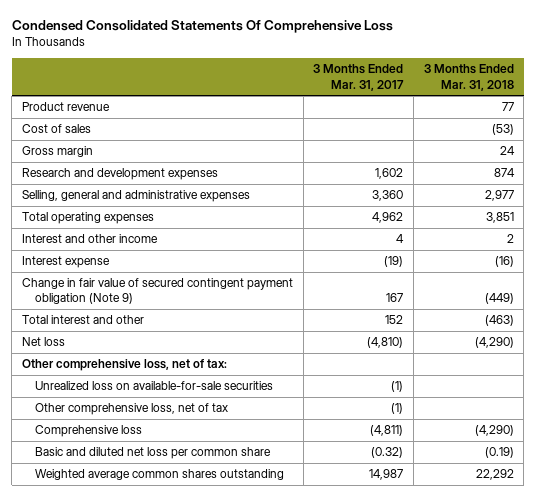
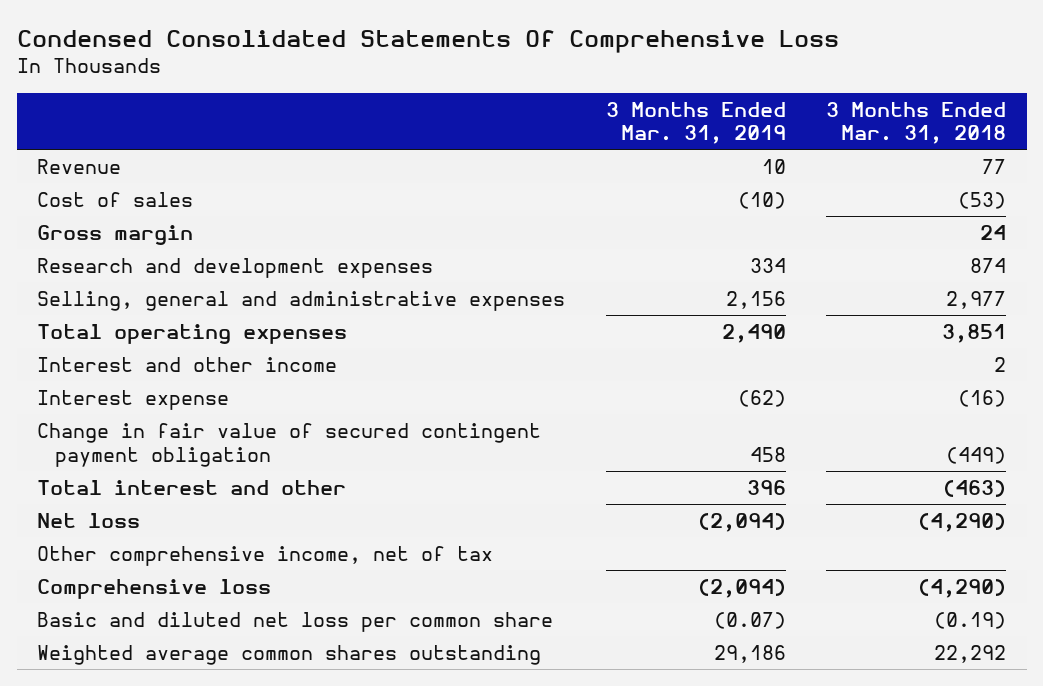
[313,64,405,91] 3 Months Ended Mar. 31, 2017 -> none
none -> [605,101,786,145] 3 Months Ended Mar. 31, 2019
[21,102,110,112] Product revenue -> [36,158,121,174] Revenue
[21,278,293,305] Change in fair value of secured contingent payment obligation (Note 9) -> [36,422,541,467] Change in fair value of secured contingent payment obligation
[21,359,227,372] Other comprehensive loss, net of tax: -> none
[34,381,273,391] Unrealized loss on available-for-sale securities -> none
[34,403,228,416] Other comprehensive loss, net of tax -> [36,545,493,566] Other comprehensive income, net of tax

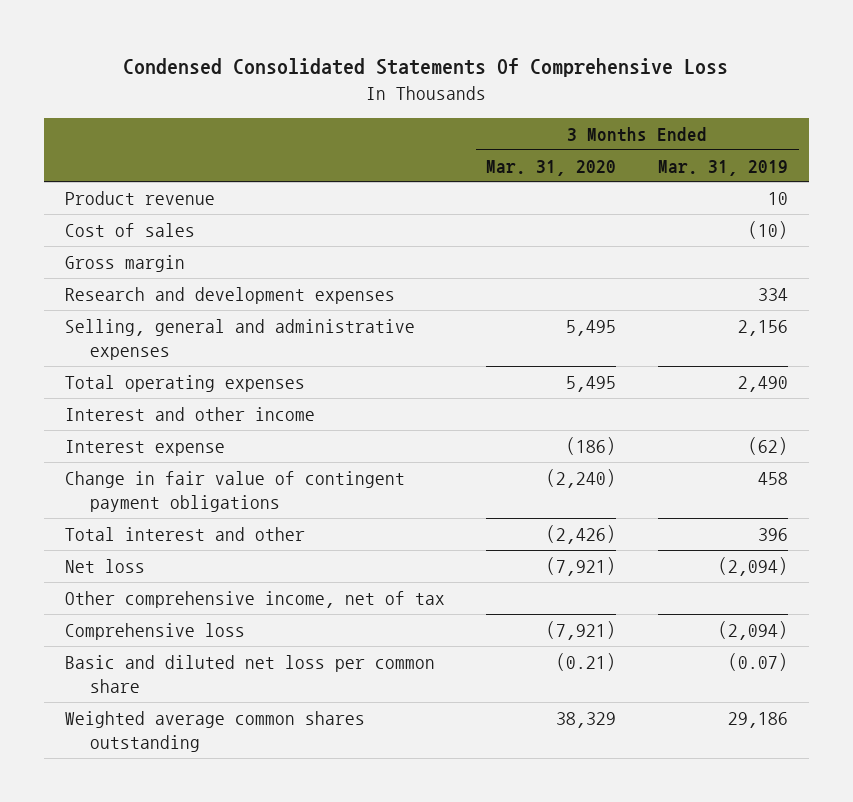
[826,101,1007,145] 3 Months Ended Mar. 31, 2018 -> none
none -> [486,159,617,176] Mar. 31, 2020
[36,158,121,174] Revenue -> [64,190,215,205] Product revenue
[36,422,541,467] Change in fair value of secured contingent payment obligation -> [64,470,405,513] Change in fair value of contingent payment obligations

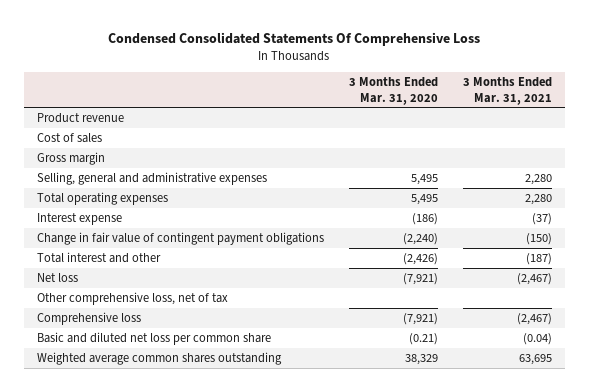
[658,159,789,176] Mar. 31, 2019 -> none
none -> [463,76,553,105] 3 Months Ended Mar. 31, 2021
[64,286,395,304] Research and development expenses -> none
[64,406,315,421] Interest and other income -> none
[64,590,445,608] Other comprehensive income, net of tax -> [36,291,228,305] Other comprehensive loss, net of tax

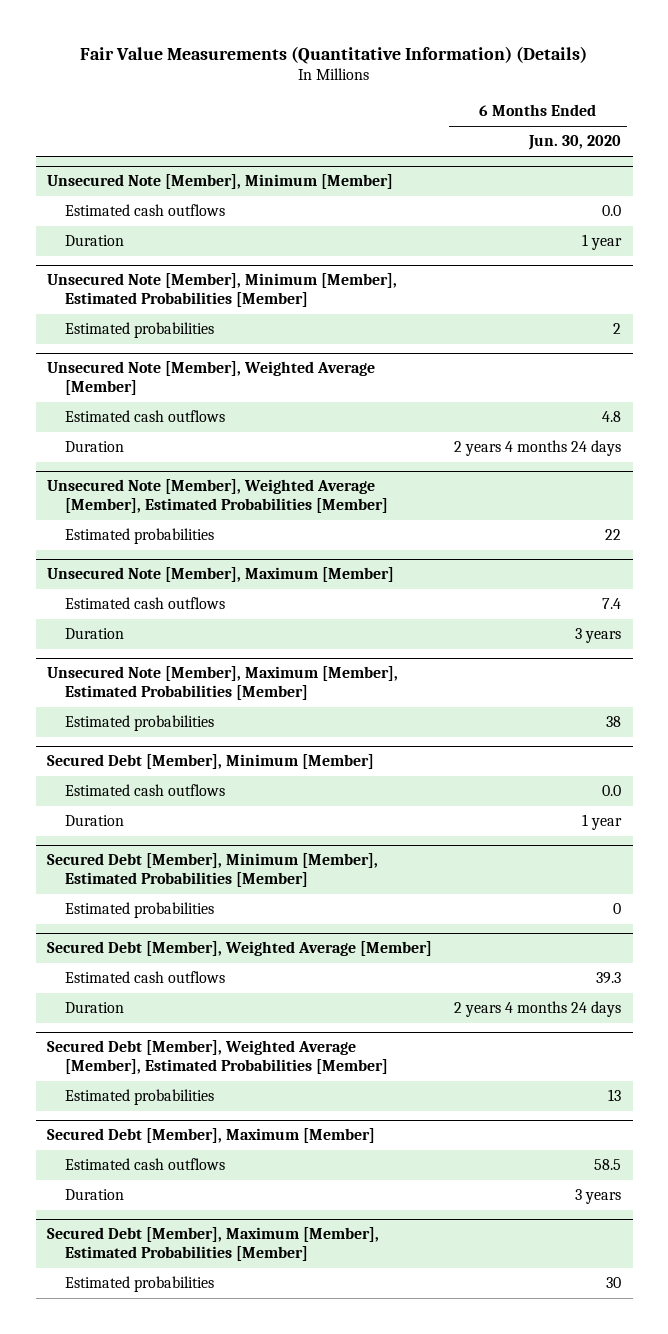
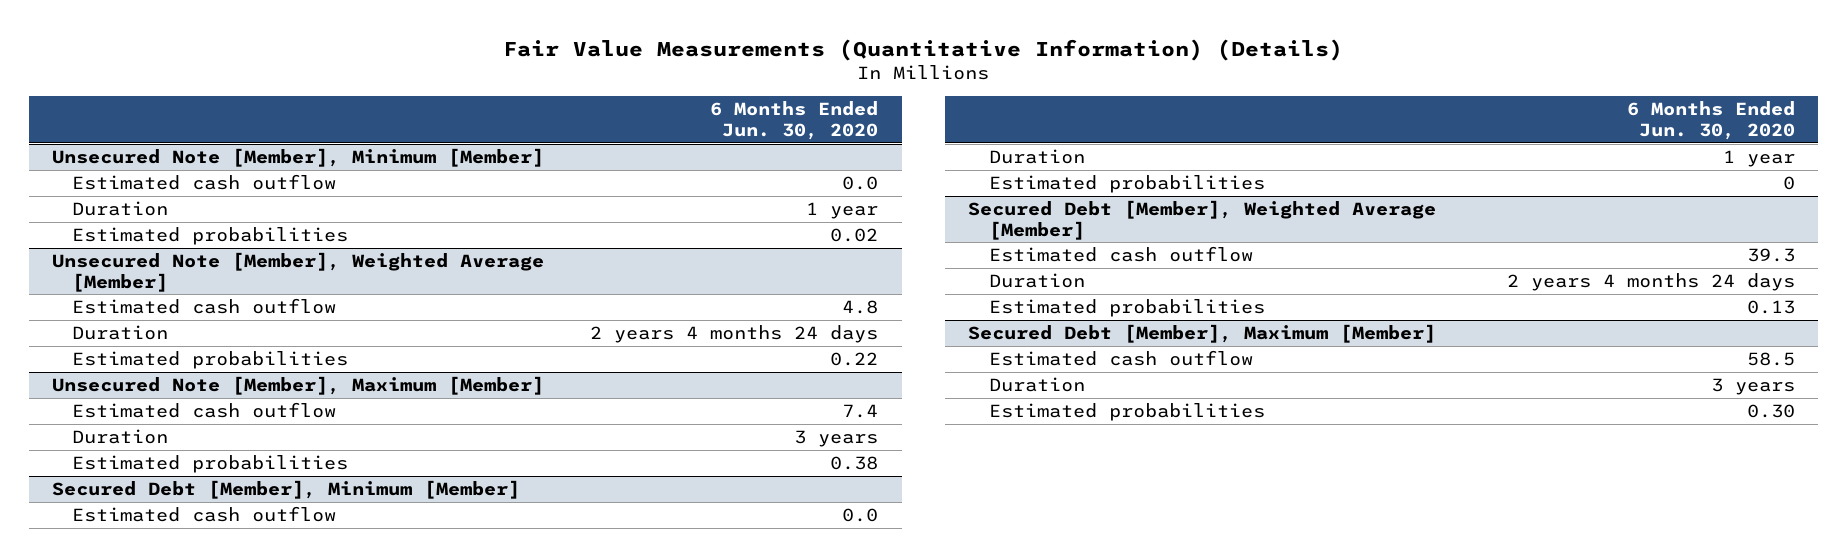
[64,204,225,217] Estimated cash outflows -> [72,173,337,190] Estimated cash outflow
[46,273,397,307] Unsecured Note [Member], Minimum [Member], Estimated Probabilities [Member] -> none
[613,323,622,335] 2 -> [830,227,879,242] 0.02
[64,410,225,423] Estimated cash outflows -> [72,297,337,314] Estimated cash outflow
[46,479,388,513] Unsecured Note [Member], Weighted Average [Member], Estimated Probabilities [Member] -> none
[605,529,622,541] 22 -> [830,351,879,366] 0.22
[64,597,225,610] Estimated cash outflows -> [72,401,337,418] Estimated cash outflow
[46,666,398,700] Unsecured Note [Member], Maximum [Member], Estimated Probabilities [Member] -> none
[606,716,622,728] 38 -> [830,455,879,470] 0.38
[64,784,225,797] Estimated cash outflows -> [72,505,337,522] Estimated cash outflow
[46,853,378,887] Secured Debt [Member], Minimum [Member], Estimated Probabilities [Member] -> none
[64,971,225,984] Estimated cash outflows -> [988,245,1253,262] Estimated cash outflow
[46,1040,388,1074] Secured Debt [Member], Weighted Average [Member], Estimated Probabilities [Member] -> none
[608,1089,622,1102] 13 -> [1746,299,1795,314] 0.13
[64,1158,225,1171] Estimated cash outflows -> [988,349,1253,366] Estimated cash outflow
[46,1227,379,1261] Secured Debt [Member], Maximum [Member], Estimated Probabilities [Member] -> none
[606,1277,622,1289] 30 -> [1746,403,1795,418] 0.30

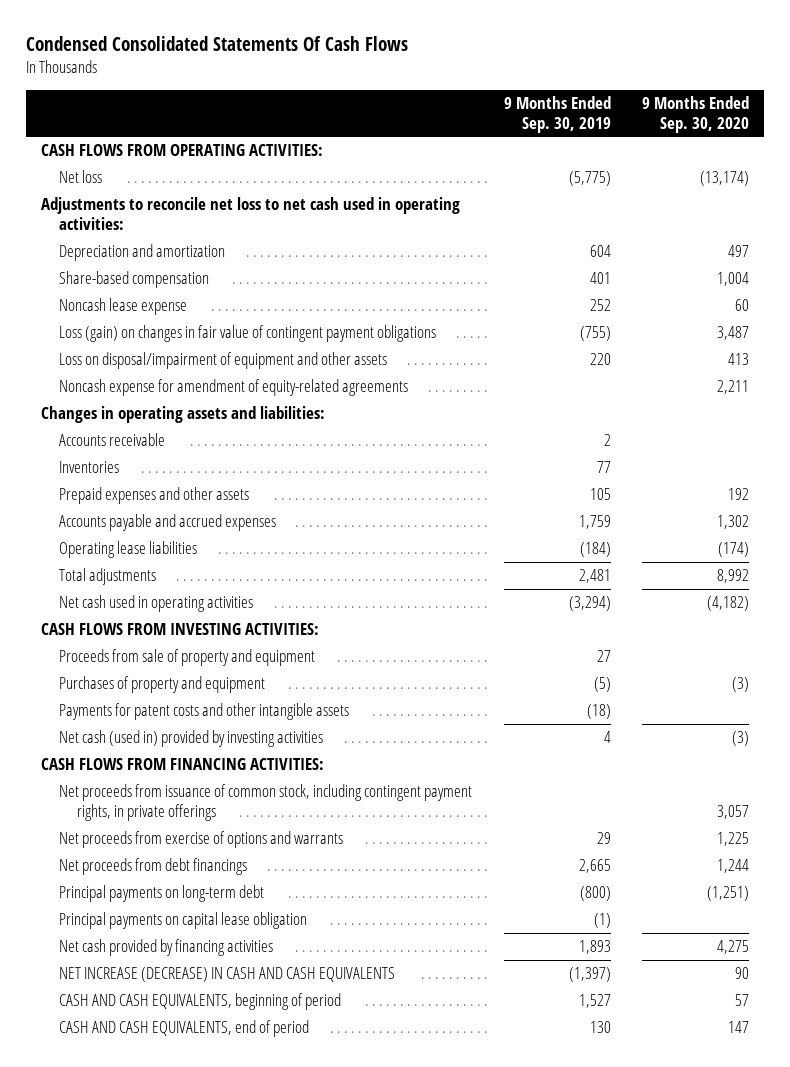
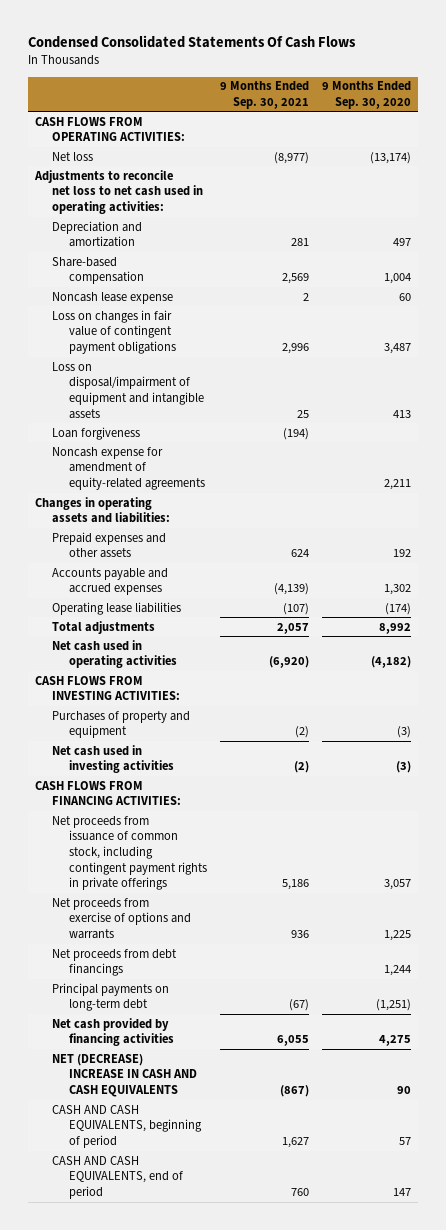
[503,95,611,133] 9 Months Ended Sep. 30, 2019 -> none
none -> [220,81,310,109] 9 Months Ended Sep. 30, 2021
[59,325,437,343] Loss (gain) on changes in fair value of contingent payment obligations -> [51,309,177,355] Loss on changes in fair value of contingent payment obligations
[59,352,388,370] Loss on disposal/impairment of equipment and other assets -> [51,361,205,419] Loss on disposal/impairment of equipment and intangible assets
none -> [51,426,140,440] Loan forgiveness
[59,433,166,447] Accounts receivable -> none
[59,461,120,474] Inventories -> none
[59,649,316,667] Proceeds from sale of property and equipment -> none
[59,703,350,721] Payments for patent costs and other intangible assets -> none
[59,730,324,748] Net cash (used in) provided by investing activities -> [51,744,175,774] Net cash used in investing activities
[59,784,473,822] Net proceeds from issuance of common stock, including contingent payment rights, in private offerings -> [51,815,208,891] Net proceeds from issuance of common stock, including contingent payment rights in private offerings
[59,912,308,930] Principal payments on capital lease obligation -> none
[59,967,396,983] NET INCREASE (DECREASE) IN CASH AND CASH EQUIVALENTS -> [51,1053,198,1098] NET (DECREASE) INCREASE IN CASH AND CASH EQUIVALENTS

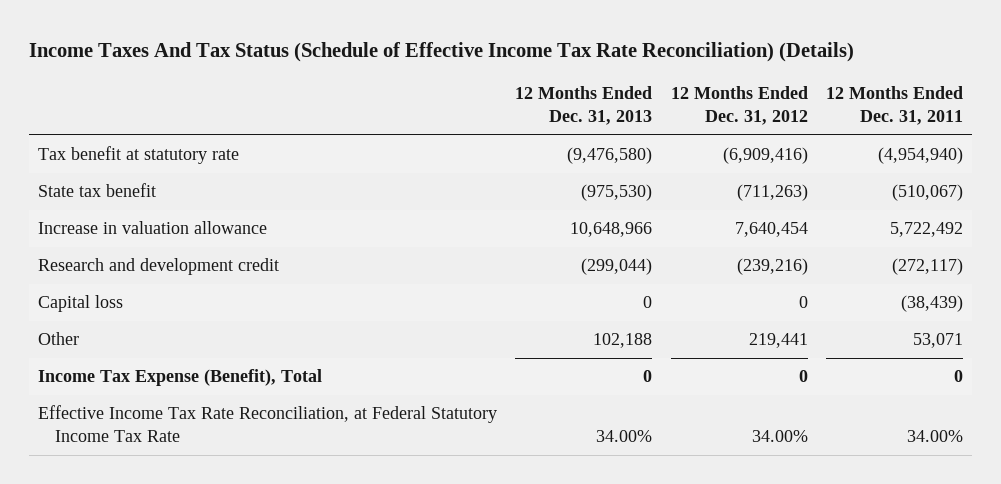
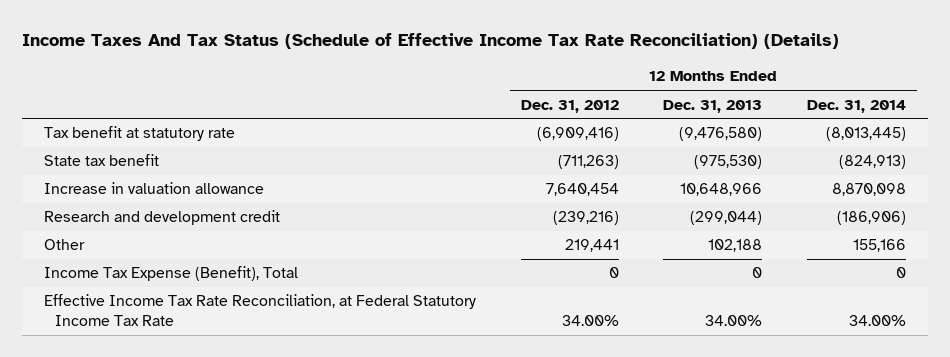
[826,85,964,125] 12 Months Ended Dec. 31, 2011 -> none
none -> [806,99,906,113] Dec. 31, 2014
[38,295,124,313] Capital loss -> none

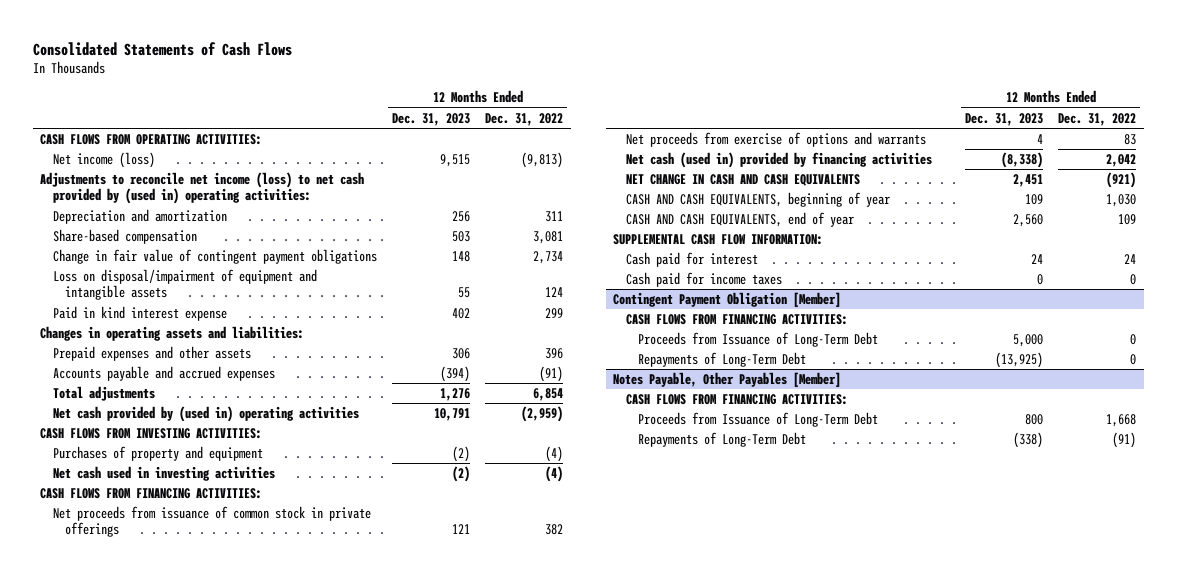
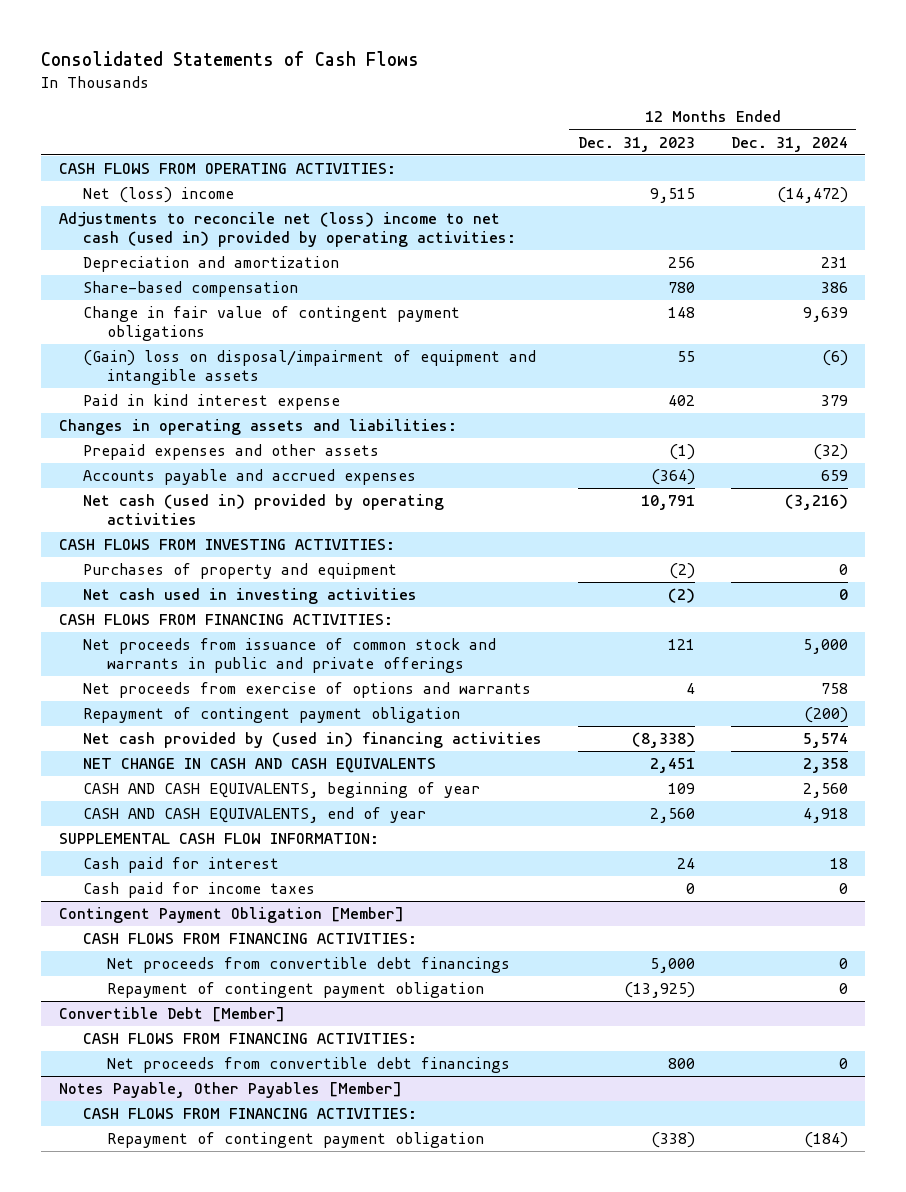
[485,112,564,126] Dec. 31, 2022 -> none
none -> [730,136,848,152] Dec. 31, 2024
[52,152,155,169] Net income (loss) -> [83,187,235,204] Net (loss) income
[40,172,365,205] Adjustments to reconcile net income (loss) to net cash provided by (used in) operating activities: -> [58,212,517,247] Adjustments to reconcile net (loss) income to net cash (used in) provided by operating activities:
[452,231,471,243] 503 -> [667,282,695,294] 780
[52,269,317,301] Loss on disposal/impairment of equipment and intangible assets -> [83,350,537,385] (Gain) loss on disposal/impairment of equipment and intangible assets
[52,386,155,402] Total adjustments -> none
[452,348,471,360] 306 -> [668,444,695,461] (1)
[440,366,471,383] (394) -> [650,469,695,486] (364)
[52,406,359,423] Net cash provided by (used in) operating activities -> [83,494,445,525] Net cash (used in) provided by operating activities
[52,506,371,538] Net proceeds from issuance of common stock in private offerings -> [83,638,497,673] Net proceeds from issuance of common stock and warrants in public and private offerings
none -> [83,707,461,724] Repayment of contingent payment obligation
[625,152,932,169] Net cash (used in) provided by financing activities -> [83,732,543,749] Net cash provided by (used in) financing activities
[638,332,879,348] Proceeds from Issuance of Long-Term Debt -> [107,957,511,974] Net proceeds from convertible debt financings
[638,352,807,368] Repayments of Long-Term Debt -> [107,982,485,999] Repayment of contingent payment obligation
none -> [58,1007,285,1023] Convertible Debt [Member]
none -> [83,1033,418,1045] CASH FLOWS FROM FINANCING ACTIVITIES:
none -> [107,1057,511,1074] Net proceeds from convertible debt financings
[638,412,879,428] Proceeds from Issuance of Long-Term Debt -> none
[638,432,807,448] Repayments of Long-Term Debt -> [107,1132,485,1149] Repayment of contingent payment obligation

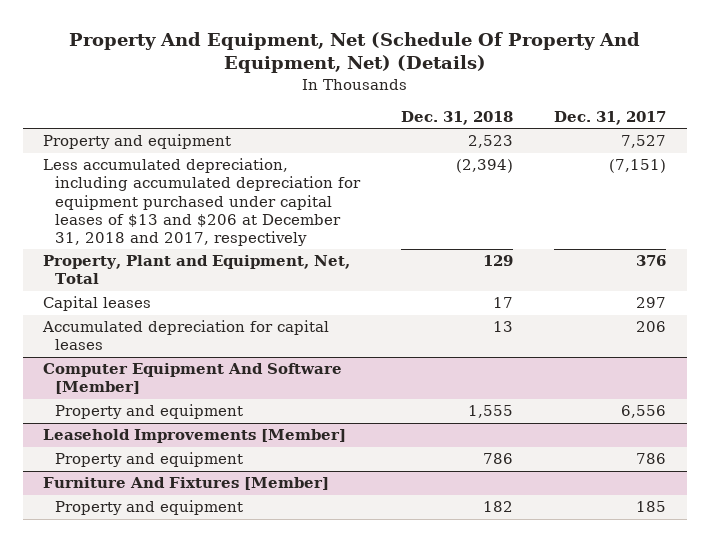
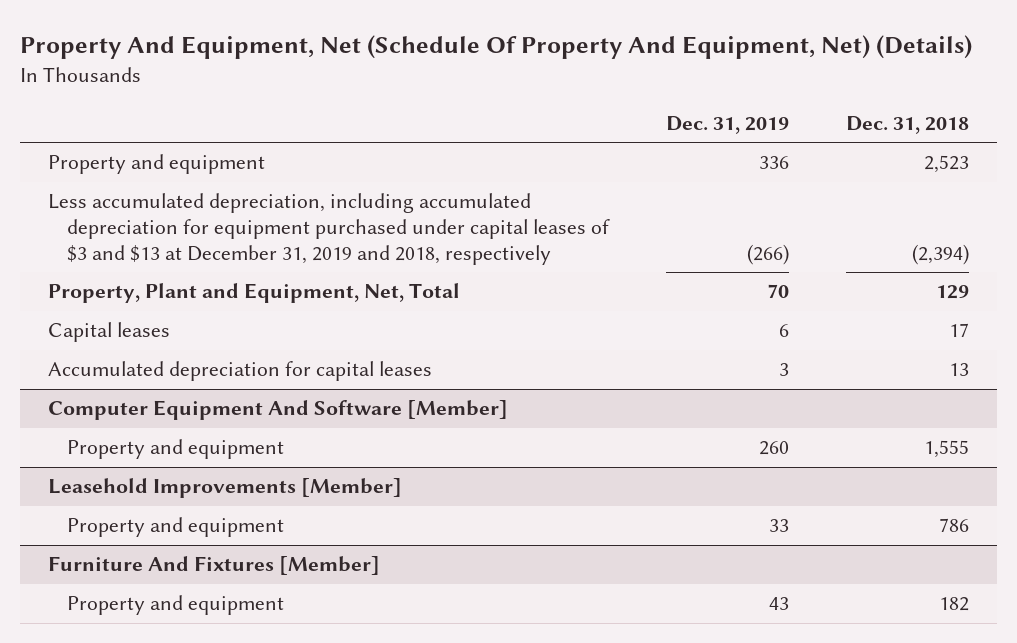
[554,111,667,126] Dec. 31, 2017 -> none
none -> [666,116,790,135] Dec. 31, 2019
[43,158,361,247] Less accumulated depreciation, including accumulated depreciation for equipment purchased under capital leases of $13 and $206 at December 31, 2018 and 2017, respectively -> [47,193,611,265] Less accumulated depreciation, including accumulated depreciation for equipment purchased under capital leases of $3 and $13 at December 31, 2019 and 2018, respectively

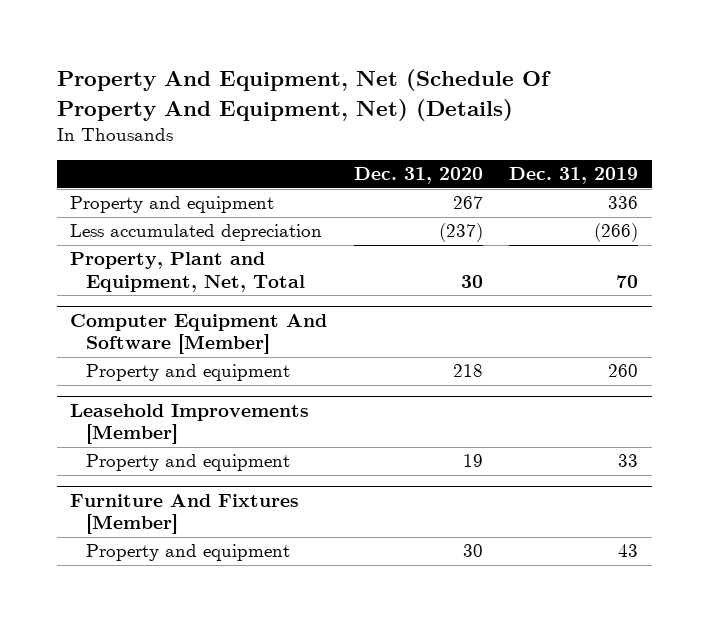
[845,116,969,135] Dec. 31, 2018 -> none
none -> [353,167,483,185] Dec. 31, 2020
[47,193,611,265] Less accumulated depreciation, including accumulated depreciation for equipment purchased under capital leases of $3 and $13 at December 31, 2019 and 2018, respectively -> [70,224,323,242] Less accumulated depreciation
[47,322,170,343] Capital leases -> none
[47,361,432,382] Accumulated depreciation for capital leases -> none

